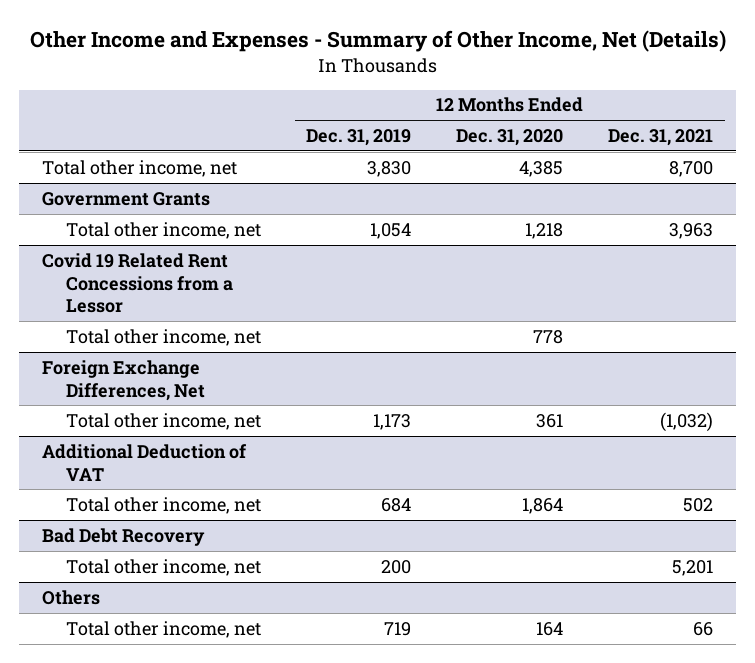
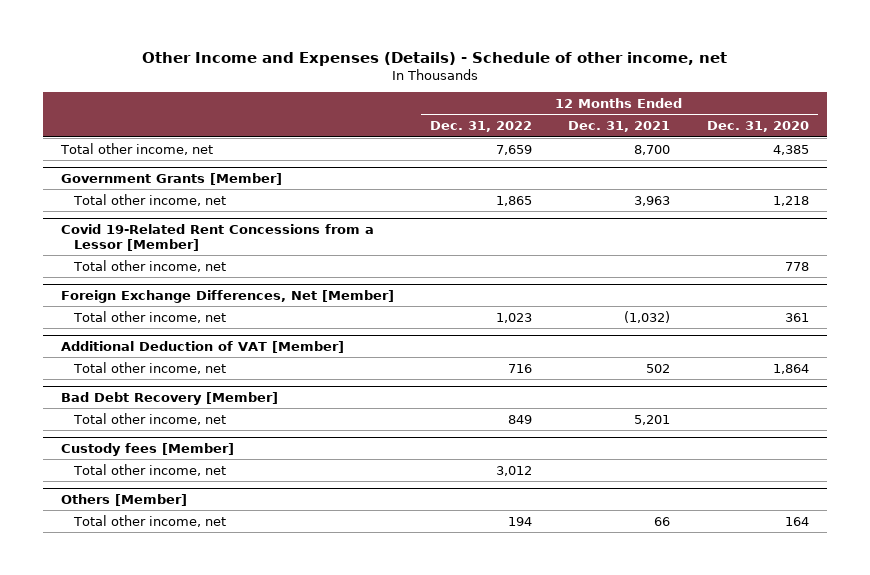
[29,30,726,53] Other Income and Expenses - Summary of Other Income, Net (Details) -> [141,51,727,66] Other Income and Expenses (Details) - Schedule of other income, net
[306,129,412,147] Dec. 31, 2019 -> none
none -> [430,121,533,133] Dec. 31, 2022
[41,191,210,206] Government Grants -> [61,172,283,185] Government Grants [Member]
[41,252,234,314] Covid 19 Related Rent Concessions from a Lessor -> [61,223,375,251] Covid 19-Related Rent Concessions from a Lessor [Member]
[41,359,206,401] Foreign Exchange Differences, Net -> [61,289,395,303] Foreign Exchange Differences, Net [Member]
[41,443,247,481] Additional Deduction of VAT -> [61,340,345,353] Additional Deduction of VAT [Member]
[41,527,205,546] Bad Debt Recovery -> [61,391,279,405] Bad Debt Recovery [Member]
none -> [61,442,235,456] Custody fees [Member]
none -> [72,463,226,476] Total other income, net
[41,589,100,605] Others -> [61,493,188,506] Others [Member]

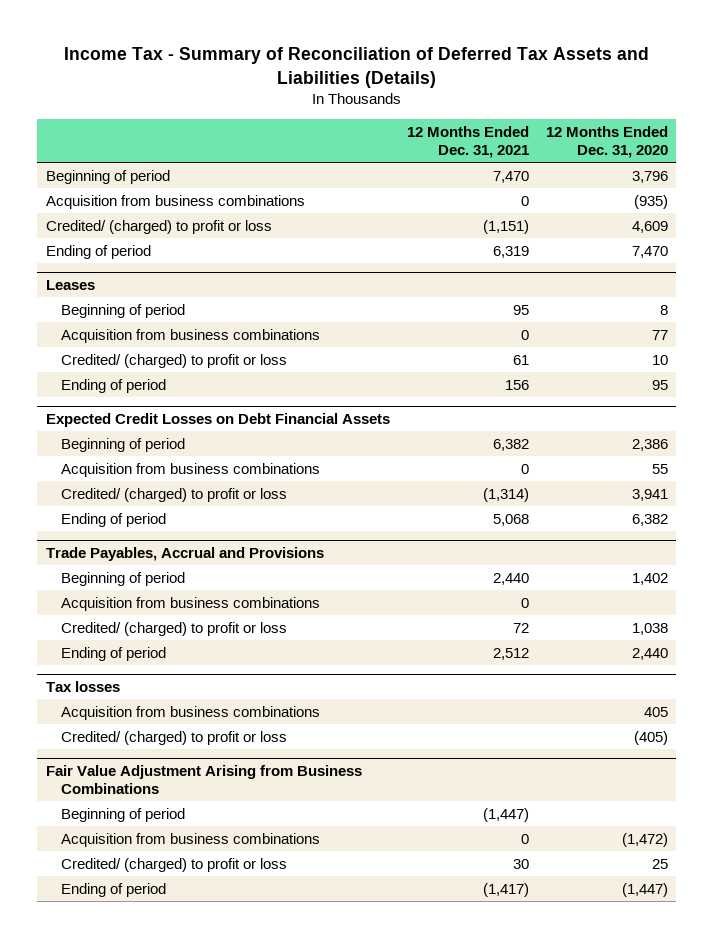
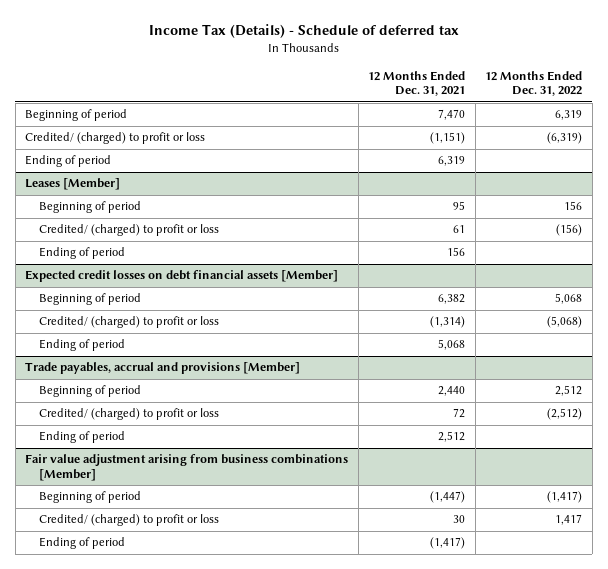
[63,47,649,88] Income Tax - Summary of Reconciliation of Deferred Tax Assets and Liabilities (Details) -> [148,23,459,38] Income Tax (Details) - Schedule of deferred tax
[545,125,668,158] 12 Months Ended Dec. 31, 2020 -> none
none -> [485,70,583,97] 12 Months Ended Dec. 31, 2022
[45,194,305,209] Acquisition from business combinations -> none
[45,279,95,290] Leases -> [25,178,121,191] Leases [Member]
[60,328,320,343] Acquisition from business combinations -> none
[45,412,390,427] Expected Credit Losses on Debt Financial Assets -> [25,270,339,283] Expected credit losses on debt financial assets [Member]
[60,462,320,477] Acquisition from business combinations -> none
[45,546,324,561] Trade Payables, Accrual and Provisions -> [25,362,301,375] Trade payables, accrual and provisions [Member]
[60,596,320,611] Acquisition from business combinations -> none
[45,680,120,692] Tax losses -> none
[60,705,320,720] Acquisition from business combinations -> none
[60,730,287,745] Credited/ (charged) to profit or loss -> none
[45,764,362,794] Fair Value Adjustment Arising from Business Combinations -> [25,454,349,482] Fair value adjustment arising from business combinations [Member]
[60,832,320,847] Acquisition from business combinations -> none

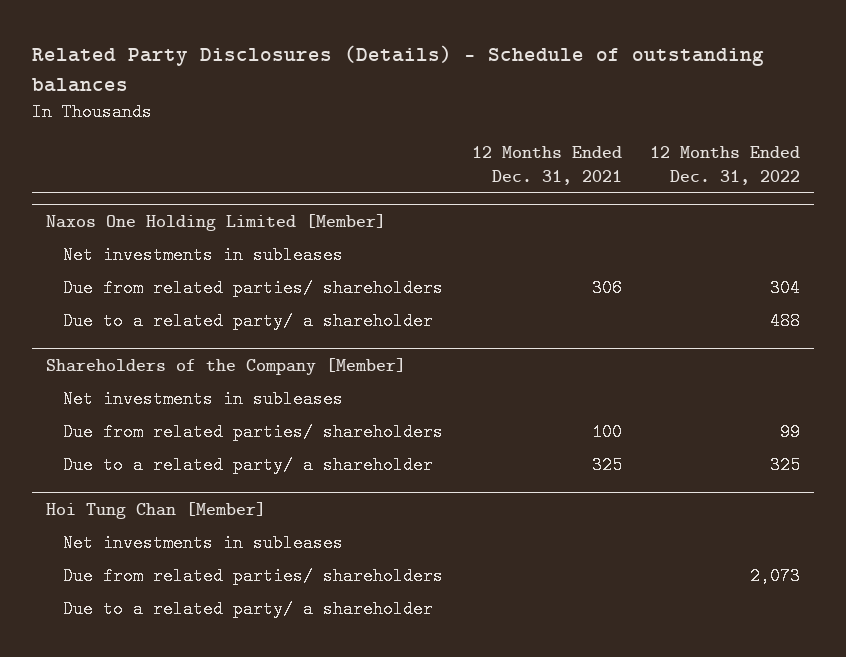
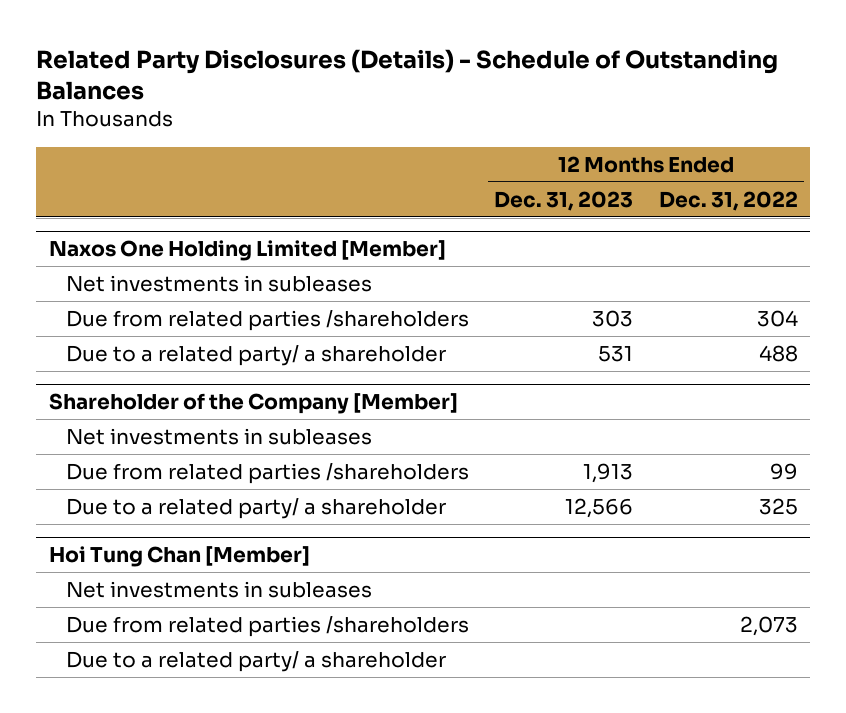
[31,45,764,92] Related Party Disclosures (Details) - Schedule of outstanding balances -> [35,48,778,101] Related Party Disclosures (Details) - Schedule of Outstanding Balances
[471,145,622,185] 12 Months Ended Dec. 31, 2021 -> none
none -> [494,190,634,211] Dec. 31, 2023
[63,279,444,298] Due from related parties/ shareholders -> [66,309,470,331] Due from related parties /shareholders
[46,358,407,376] Shareholders of the Company [Member] -> [48,393,458,415] Shareholder of the Company [Member]
[63,423,444,442] Due from related parties/ shareholders -> [66,462,470,484] Due from related parties /shareholders
[63,567,444,586] Due from related parties/ shareholders -> [66,615,470,637] Due from related parties /shareholders

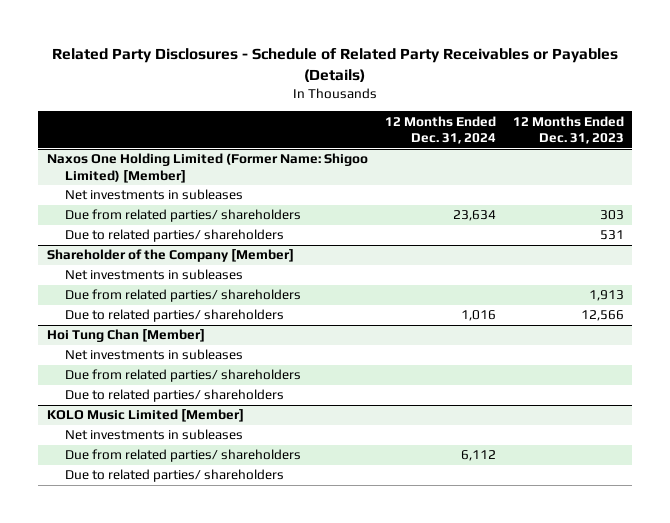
[35,48,778,101] Related Party Disclosures (Details) - Schedule of Outstanding Balances -> [52,48,619,82] Related Party Disclosures - Schedule of Related Party Receivables or Payables (Details)
[658,190,798,211] Dec. 31, 2022 -> none
none -> [384,115,496,144] 12 Months Ended Dec. 31, 2024
[48,240,446,262] Naxos One Holding Limited [Member] -> [46,153,368,183] Naxos One Holding Limited (Former Name: Shigoo Limited) [Member]
[66,309,470,331] Due from related parties /shareholders -> [65,209,302,223] Due from related parties/ shareholders
[66,344,447,366] Due to a related party/ a shareholder -> [65,229,285,243] Due to related parties/ shareholders
[66,462,470,484] Due from related parties /shareholders -> [65,289,302,303] Due from related parties/ shareholders
[66,497,447,519] Due to a related party/ a shareholder -> [65,309,285,323] Due to related parties/ shareholders
[66,615,470,637] Due from related parties /shareholders -> [65,369,302,383] Due from related parties/ shareholders
[66,650,447,672] Due to a related party/ a shareholder -> [65,389,285,403] Due to related parties/ shareholders
none -> [46,409,244,423] KOLO Music Limited [Member]
none -> [65,429,244,441] Net investments in subleases
none -> [65,449,302,463] Due from related parties/ shareholders
none -> [65,469,285,483] Due to related parties/ shareholders

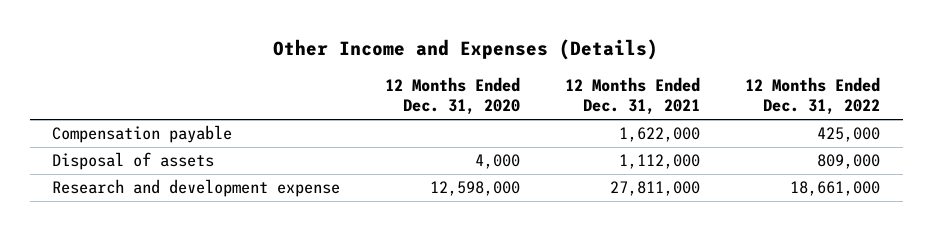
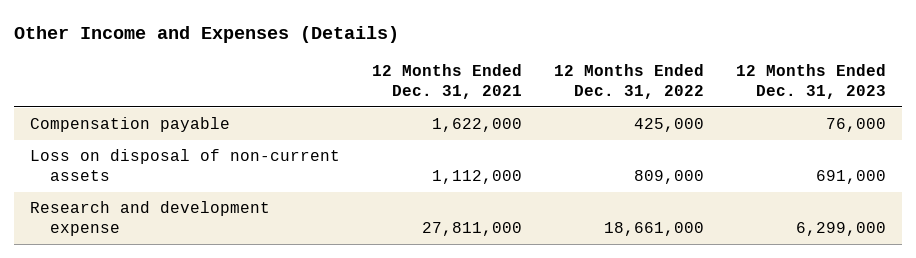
[385,76,521,116] 12 Months Ended Dec. 31, 2020 -> none
none -> [735,64,886,99] 12 Months Ended Dec. 31, 2023
[52,152,215,171] Disposal of assets -> [30,149,341,182] Loss on disposal of non-current assets

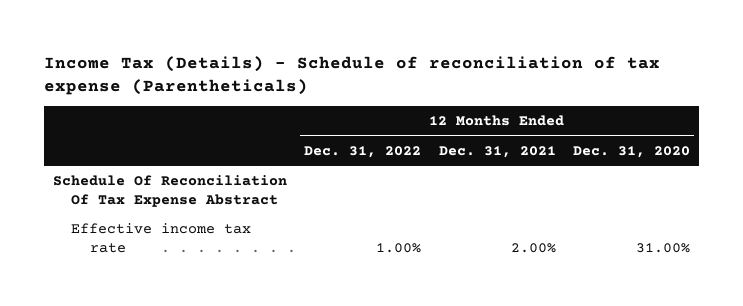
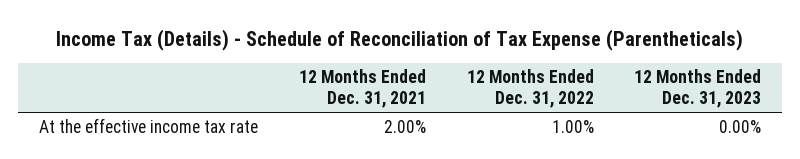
[44,55,661,96] Income Tax (Details) - Schedule of reconciliation of tax expense (Parentheticals) -> [56,28,744,51] Income Tax (Details) - Schedule of Reconciliation of Tax Expense (Parentheticals)
[572,145,690,158] Dec. 31, 2020 -> none
none -> [634,69,762,109] 12 Months Ended Dec. 31, 2023
[52,175,287,207] Schedule Of Reconciliation Of Tax Expense Abstract -> none
[71,223,252,253] Effective income tax rate -> [38,118,258,134] At the effective income tax rate

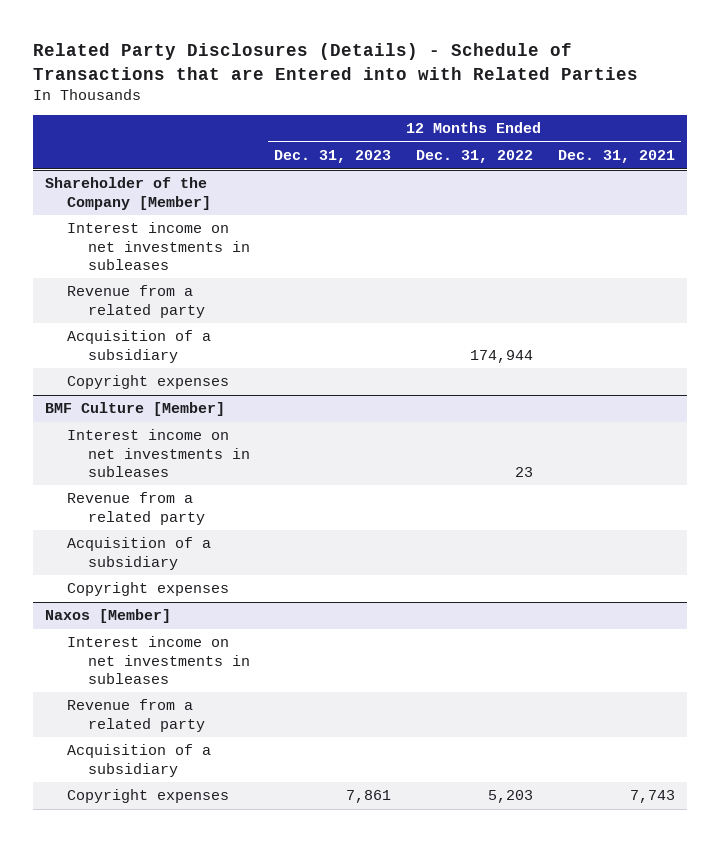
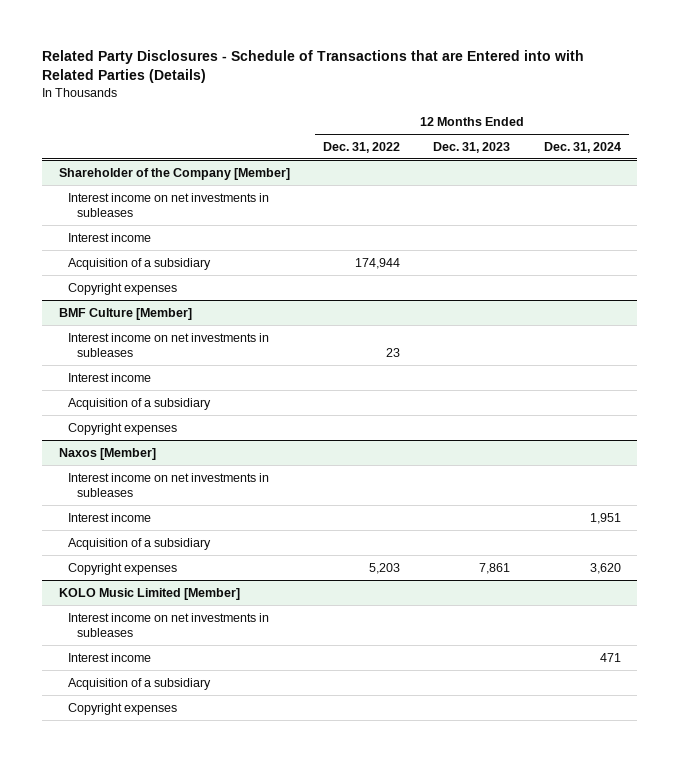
[33,43,639,80] Related Party Disclosures (Details) - Schedule of Transactions that are Entered into with Related Parties -> [41,50,584,84] Related Party Disclosures - Schedule of Transactions that are Entered into with Related Parties (Details)
[557,150,675,164] Dec. 31, 2021 -> none
none -> [543,141,621,153] Dec. 31, 2024
[66,285,205,318] Revenue from a related party -> [67,232,151,242] Interest income
[66,492,205,525] Revenue from a related party -> [67,372,151,382] Interest income
[66,699,205,732] Revenue from a related party -> [67,512,151,522] Interest income
none -> [58,587,240,600] KOLO Music Limited [Member]
none -> [67,612,269,637] Interest income on net investments in subleases
none -> [67,652,151,662] Interest income
none -> [67,677,211,690] Acquisition of a subsidiary
none -> [67,702,177,715] Copyright expenses

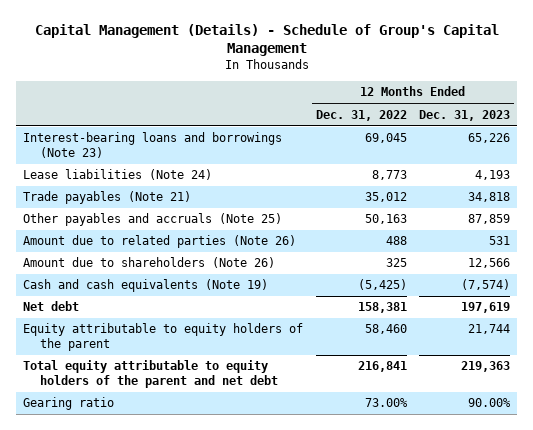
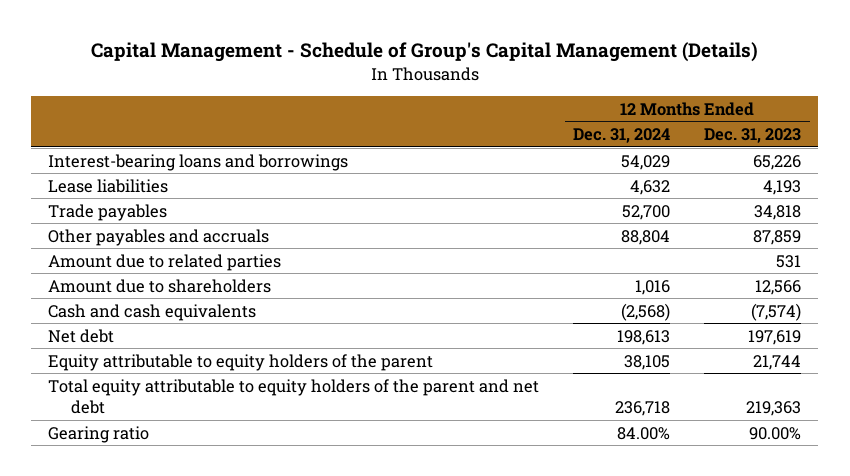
[34,23,499,57] Capital Management (Details) - Schedule of Group's Capital Management -> [90,42,758,63] Capital Management - Schedule of Group's Capital Management (Details)
[315,109,407,121] Dec. 31, 2022 -> none
none -> [573,128,671,144] Dec. 31, 2024
[22,132,282,159] Interest-bearing loans and borrowings (Note 23) -> [48,153,349,171] Interest-bearing loans and borrowings
[22,169,212,181] Lease liabilities (Note 24) -> [48,178,169,193] Lease liabilities
[22,191,191,205] Trade payables (Note 21) -> [48,203,168,221] Trade payables
[22,213,282,227] Other payables and accruals (Note 25) -> [48,228,270,246] Other payables and accruals
[22,235,296,249] Amount due to related parties (Note 26) -> [48,253,282,271] Amount due to related parties
[22,257,275,269] Amount due to shareholders (Note 26) -> [48,278,272,293] Amount due to shareholders
[22,279,268,293] Cash and cash equivalents (Note 19) -> [48,303,257,321] Cash and cash equivalents

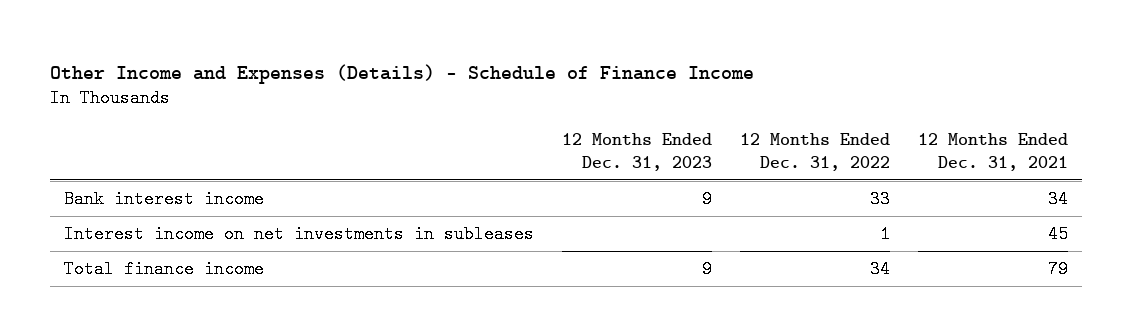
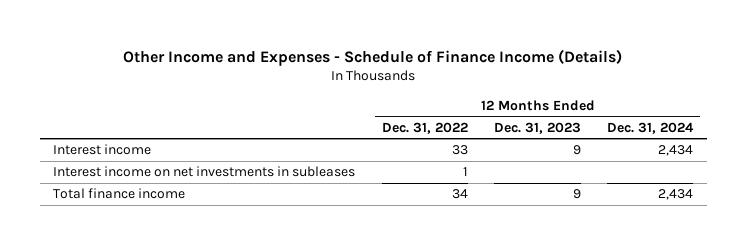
[49,63,754,84] Other Income and Expenses (Details) - Schedule of Finance Income -> [123,48,623,66] Other Income and Expenses - Schedule of Finance Income (Details)
[918,133,1069,171] 12 Months Ended Dec. 31, 2021 -> none
none -> [607,121,695,134] Dec. 31, 2024
[63,190,264,209] Bank interest income -> [53,144,152,156] Interest income

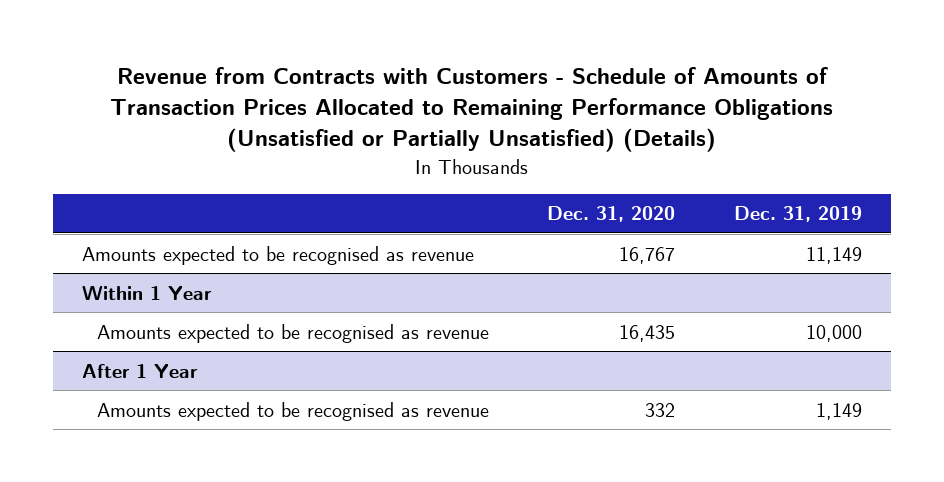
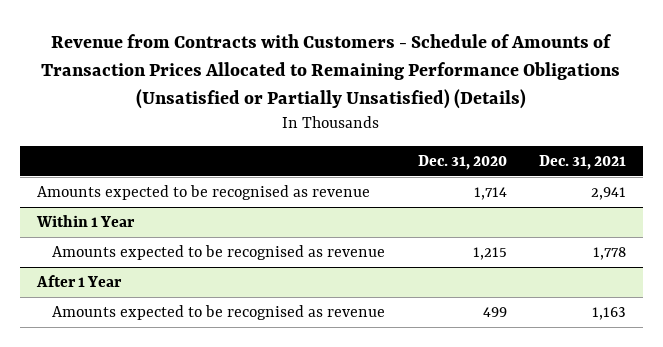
[733,206,862,223] Dec. 31, 2019 -> none
none -> [539,154,627,170] Dec. 31, 2021
[619,246,676,264] 16,767 -> [473,186,507,200] 1,714
[619,324,676,342] 16,435 -> [472,246,507,260] 1,215
[645,402,676,417] 332 -> [482,306,507,317] 499

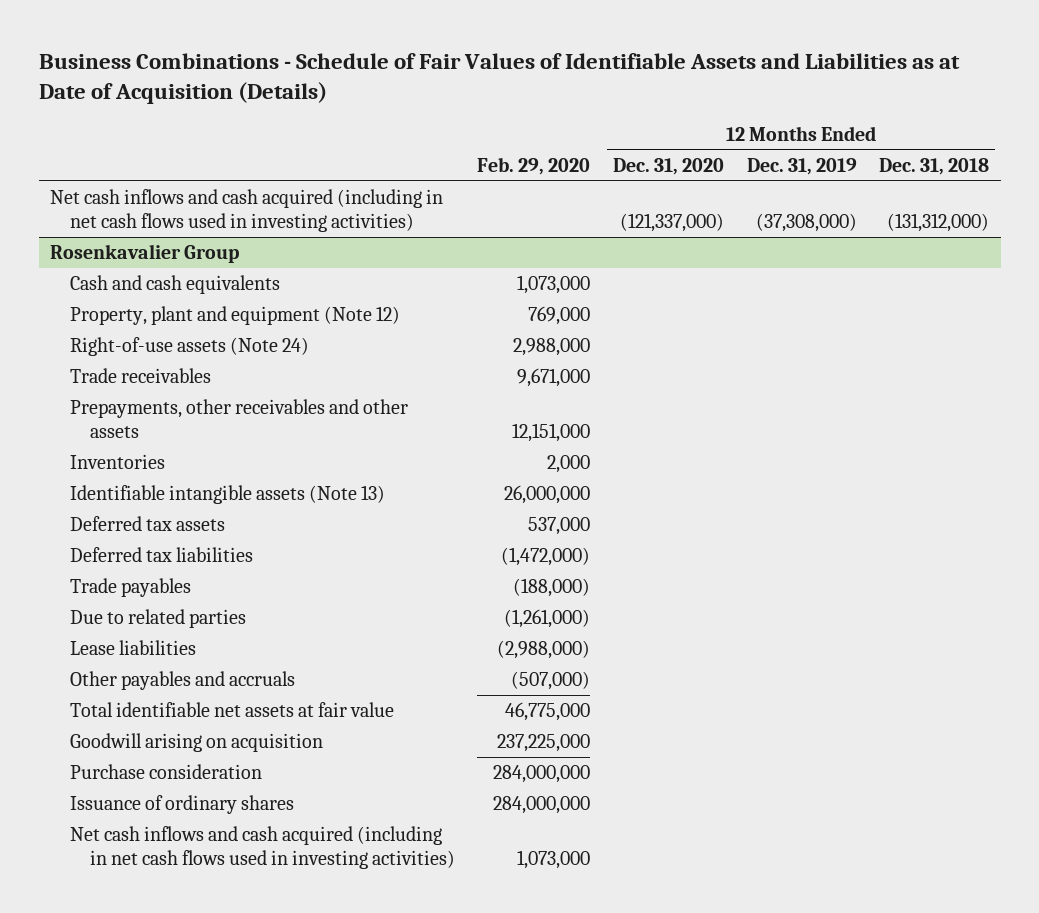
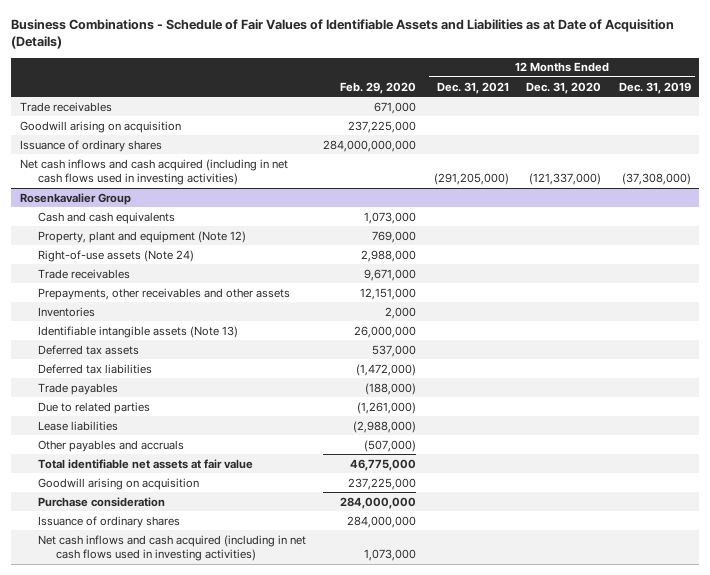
[879,158,990,176] Dec. 31, 2018 -> none
none -> [436,81,509,94] Dec. 31, 2021
none -> [19,101,112,112] Trade receivables
none -> [19,120,181,133] Goodwill arising on acquisition
none -> [19,139,162,152] Issuance of ordinary shares

